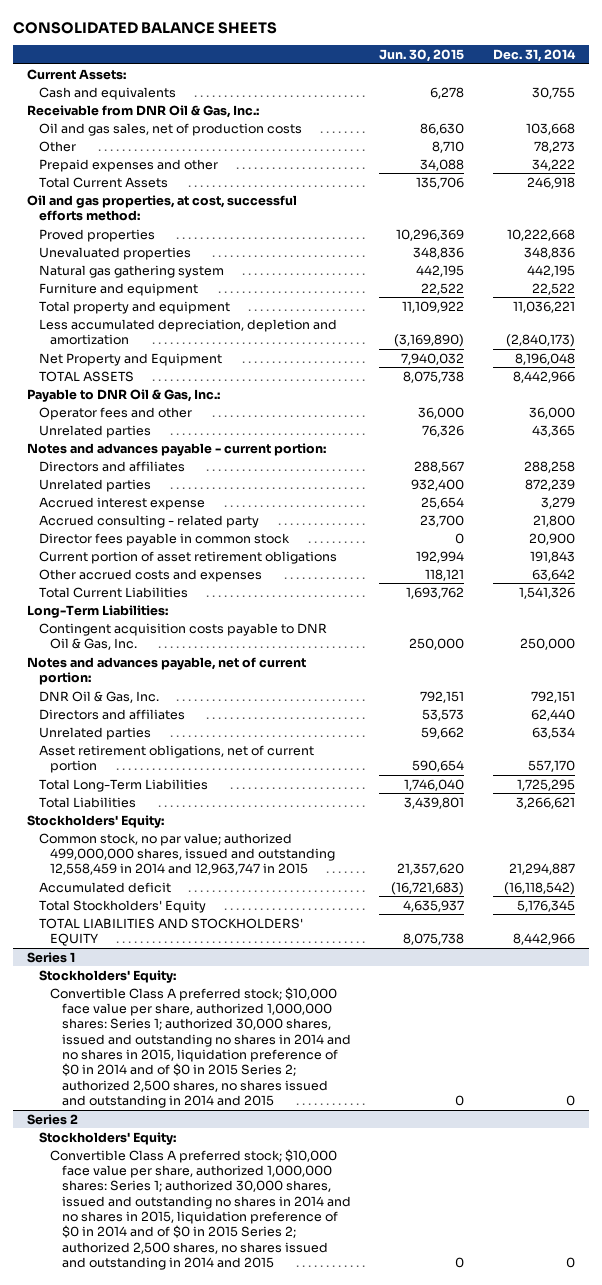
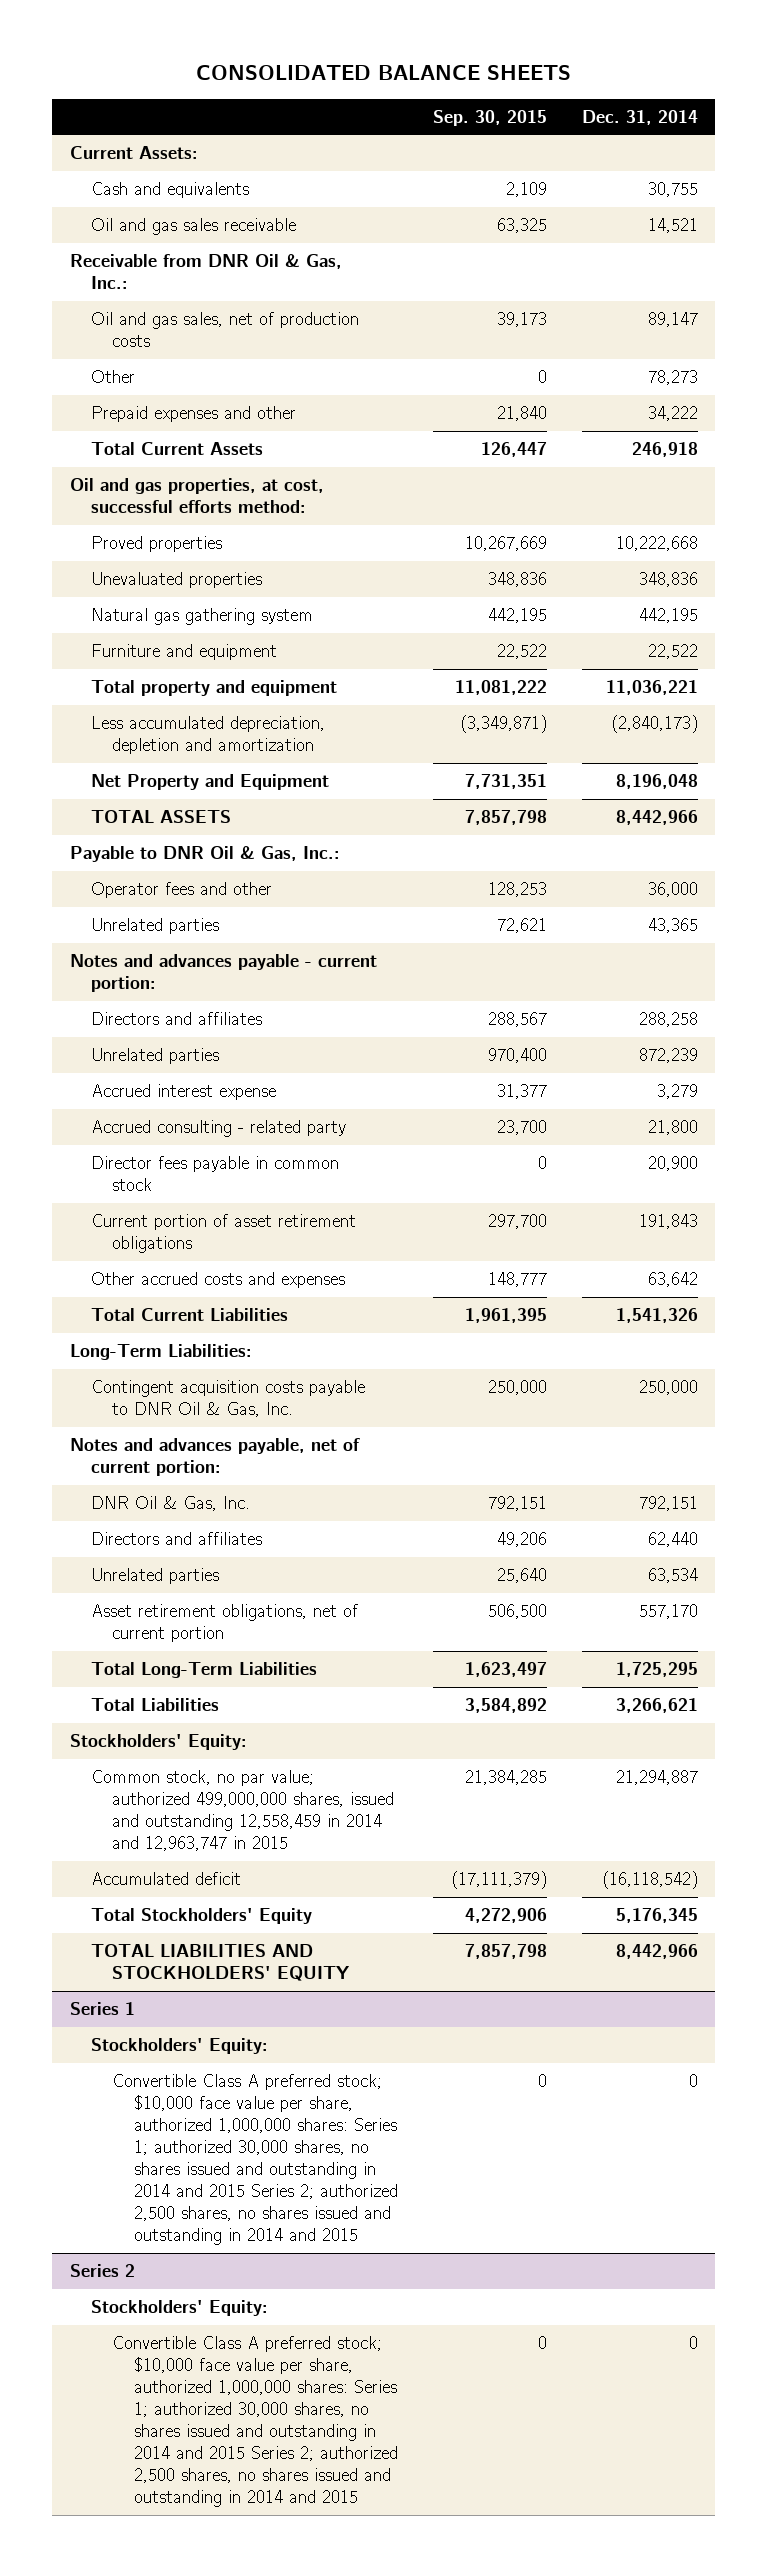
[379,49,465,63] Jun. 30, 2015 -> none
none -> [432,109,547,126] Sep. 30, 2015
none -> [91,218,297,236] Oil and gas sales receivable
[525,122,575,135] 103,668 -> [647,312,698,328] 89,147
[50,986,352,1109] Convertible Class A preferred stock; $10,000 face value per share, authorized 1,000,000 shares: Series 1; authorized 30,000 shares, issued and outstanding no shares in 2014 and no shares in 2015, liquidation preference of $0 in 2014 and of $0 in 2015 Series 2; authorized 2,500 shares, no shares issued and outstanding in 2014 and 2015 -> [112,2074,398,2245] Convertible Class A preferred stock; $10,000 face value per share, authorized 1,000,000 shares: Series 1; authorized 30,000 shares, no shares issued and outstanding in 2014 and 2015 Series 2; authorized 2,500 shares, no shares issued and outstanding in 2014 and 2015
[50,1148,352,1271] Convertible Class A preferred stock; $10,000 face value per share, authorized 1,000,000 shares: Series 1; authorized 30,000 shares, issued and outstanding no shares in 2014 and no shares in 2015, liquidation preference of $0 in 2014 and of $0 in 2015 Series 2; authorized 2,500 shares, no shares issued and outstanding in 2014 and 2015 -> [112,2336,398,2507] Convertible Class A preferred stock; $10,000 face value per share, authorized 1,000,000 shares: Series 1; authorized 30,000 shares, no shares issued and outstanding in 2014 and 2015 Series 2; authorized 2,500 shares, no shares issued and outstanding in 2014 and 2015

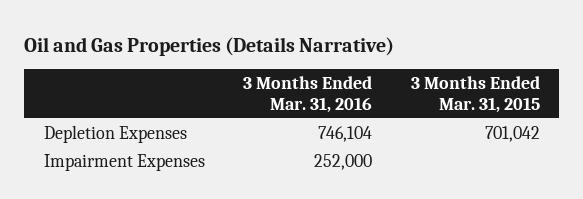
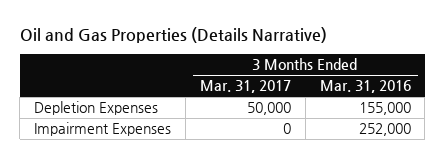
[410,76,540,113] 3 Months Ended Mar. 31, 2015 -> none
none -> [199,80,291,94] Mar. 31, 2017
[318,126,373,143] 746,104 -> [358,102,411,116] 155,000

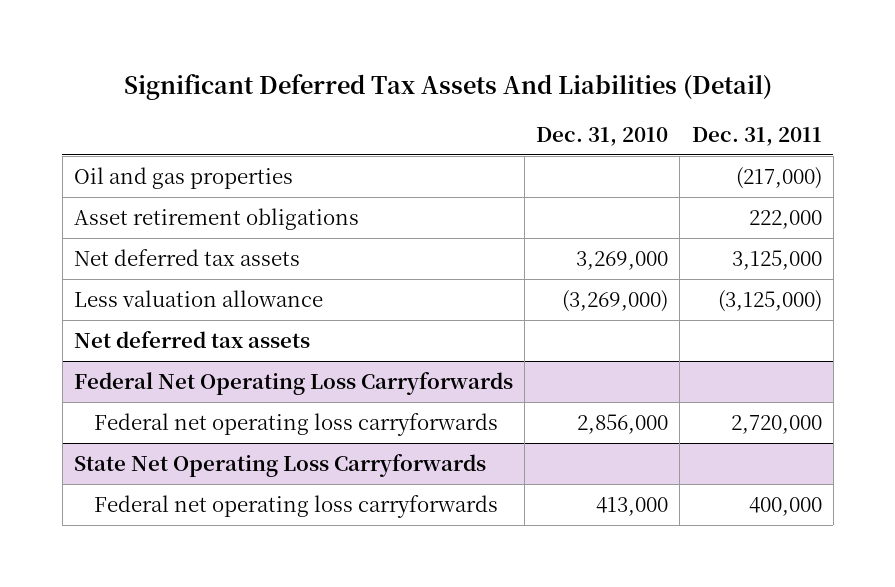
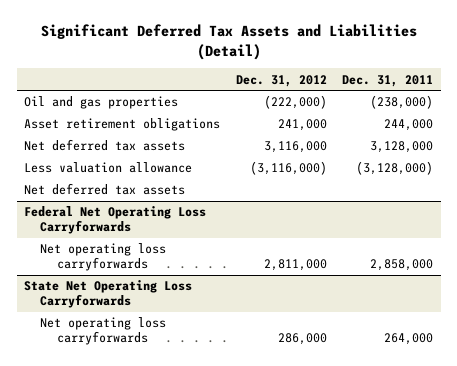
[123,73,772,100] Significant Deferred Tax Assets And Liabilities (Detail) -> [40,24,417,60] Significant Deferred Tax Assets and Liabilities (Detail)
[536,127,669,147] Dec. 31, 2010 -> none
none -> [235,74,327,87] Dec. 31, 2012
[735,166,822,189] (217,000) -> [369,95,433,110] (238,000)
[748,209,822,229] 222,000 -> [383,119,433,132] 244,000
[731,249,822,270] 3,125,000 -> [369,141,433,154] 3,128,000
[717,289,822,312] (3,125,000) -> [355,161,433,176] (3,128,000)
[93,412,498,436] Federal net operating loss carryforwards -> [40,243,167,272] Net operating loss carryforwards
[730,414,822,434] 2,720,000 -> [369,259,433,272] 2,858,000
[93,494,498,518] Federal net operating loss carryforwards -> [40,317,167,346] Net operating loss carryforwards
[748,496,822,516] 400,000 -> [383,333,433,346] 264,000

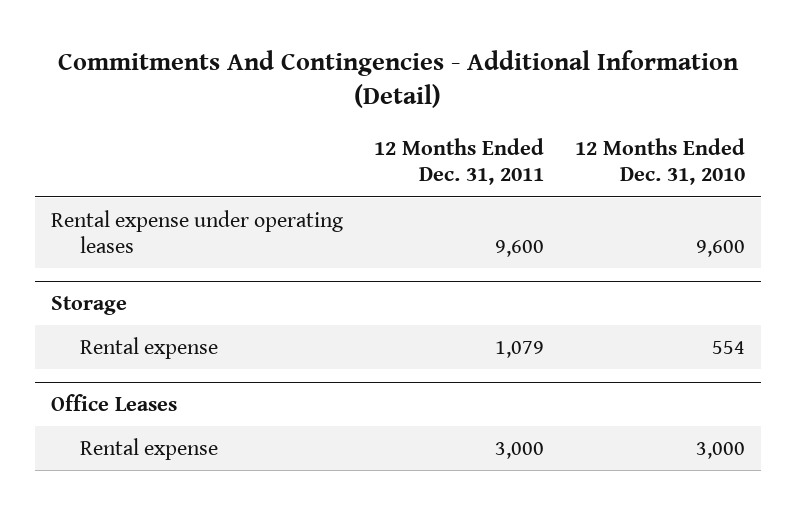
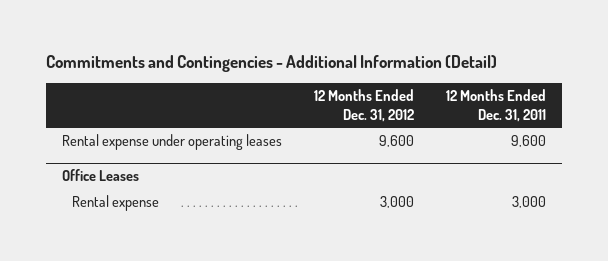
[57,49,739,109] Commitments And Contingencies - Additional Information (Detail) -> [45,55,497,73] Commitments and Contingencies - Additional Information (Detail)
[574,138,745,186] 12 Months Ended Dec. 31, 2010 -> none
none -> [313,89,414,122] 12 Months Ended Dec. 31, 2012
[50,296,127,316] Storage -> none
[79,336,218,359] Rental expense -> none

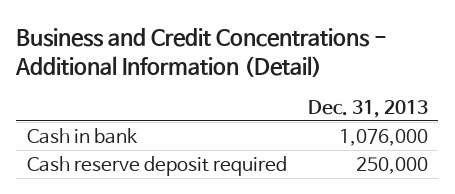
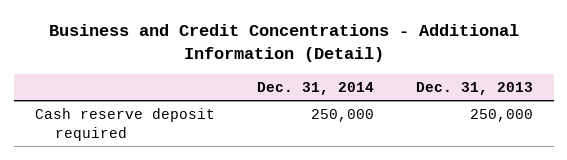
none -> [256,81,374,95] Dec. 31, 2014
[26,127,138,144] Cash in bank -> none

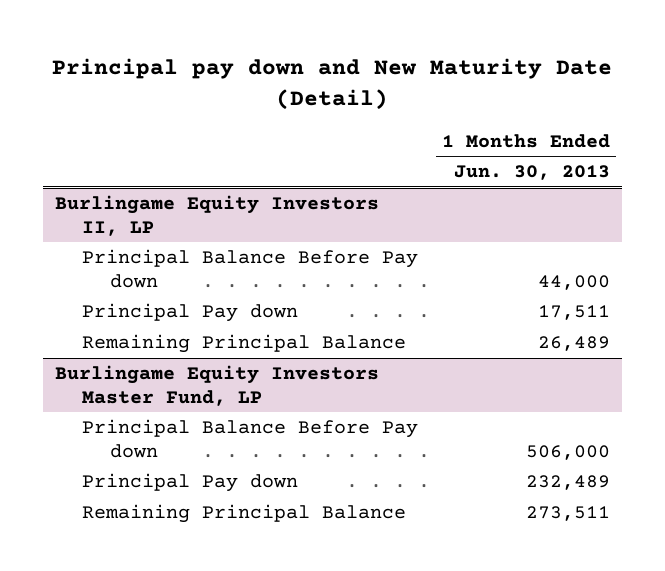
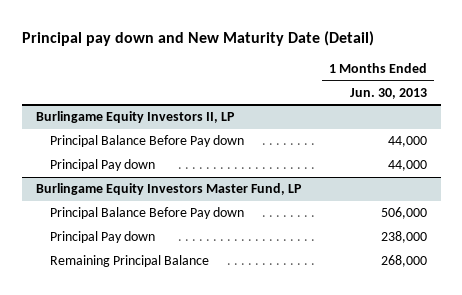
[82,334,407,354] Remaining Principal Balance -> none
[538,305,611,321] 17,511 -> [387,160,427,172] 44,000
[526,475,611,491] 232,489 -> [380,231,427,244] 238,000
[526,506,611,522] 273,511 -> [380,255,427,268] 268,000

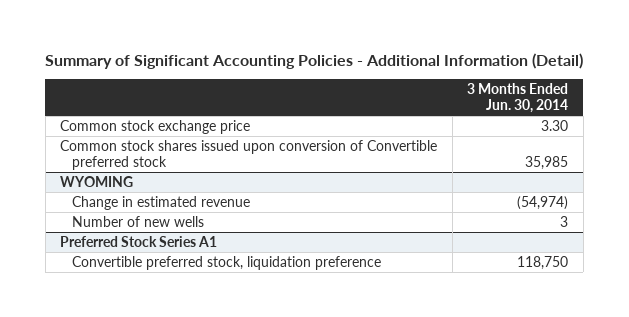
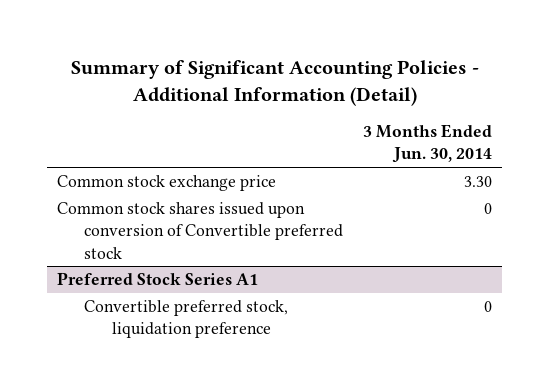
[60,175,134,187] WYOMING -> none
[71,195,250,210] Change in estimated revenue -> none
[71,215,204,227] Number of new wells -> none
[525,155,569,170] 35,985 -> [484,202,493,214] 0
[517,255,569,270] 118,750 -> [484,300,493,312] 0

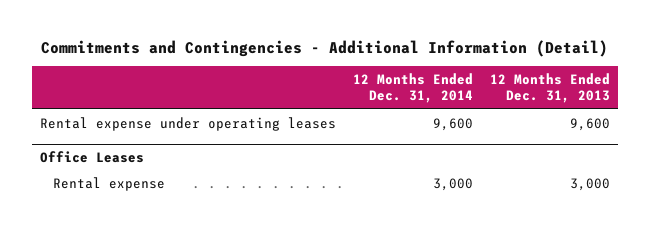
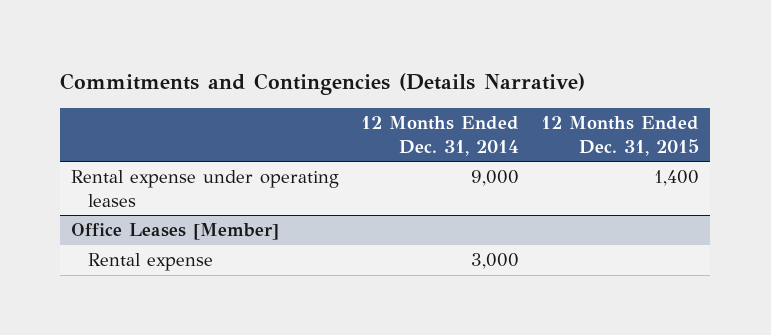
[40,39,608,57] Commitments and Contingencies - Additional Information (Detail) -> [60,73,586,96] Commitments and Contingencies (Details Narrative)
[489,73,610,104] 12 Months Ended Dec. 31, 2013 -> none
none -> [541,116,700,156] 12 Months Ended Dec. 31, 2015
[432,117,473,131] 9,600 -> [471,170,520,187] 9,000
[40,150,145,163] Office Leases -> [71,223,280,241] Office Leases [Member]

